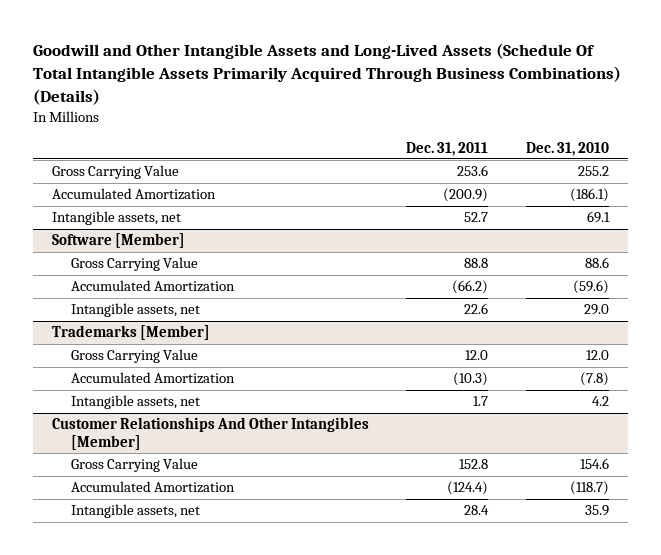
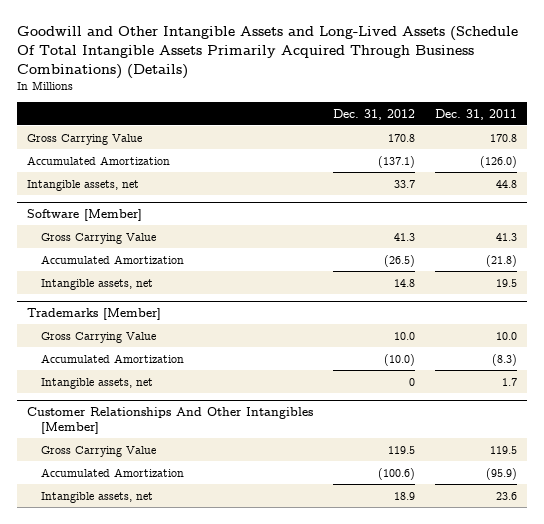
[526,141,610,156] Dec. 31, 2010 -> none
none -> [332,108,415,120] Dec. 31, 2012
[457,165,489,177] 253.6 -> [489,133,517,142] 170.8
[443,188,489,203] (200.9) -> [479,155,517,168] (126.0)
[464,212,489,223] 52.7 -> [495,179,517,188] 44.8
[464,258,489,269] 88.8 -> [495,232,517,241] 41.3
[452,280,489,295] (66.2) -> [485,254,517,267] (21.8)
[464,303,489,315] 22.6 -> [495,278,517,287] 19.5
[465,350,489,361] 12.0 -> [495,331,517,340] 10.0
[453,372,489,387] (10.3) -> [491,353,517,366] (8.3)
[459,459,489,470] 152.8 -> [489,445,517,454] 119.5
[447,481,489,496] (124.4) -> [485,467,517,480] (95.9)
[464,505,490,516] 28.4 -> [495,491,517,500] 23.6

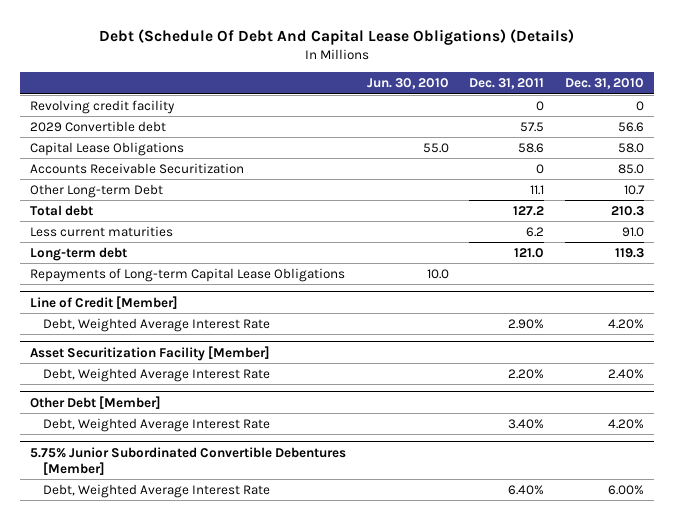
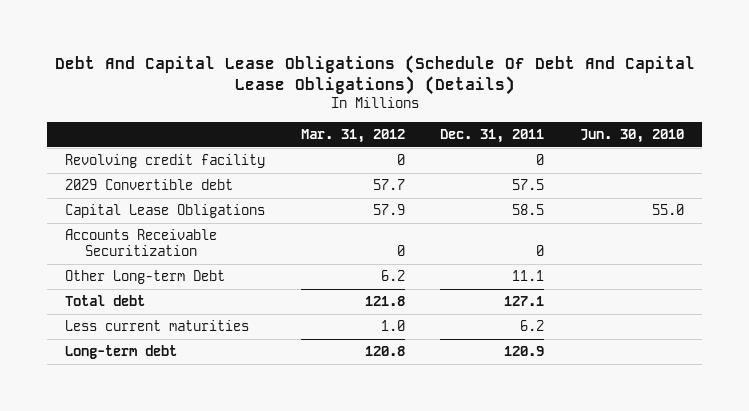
[98,28,574,45] Debt (Schedule Of Debt And Capital Lease Obligations) (Details) -> [54,54,695,95] Debt And Capital Lease Obligations (Schedule Of Debt And Capital Lease Obligations) (Details)
[564,78,644,90] Dec. 31, 2010 -> none
none -> [300,129,405,144] Mar. 31, 2012
[518,142,545,153] 58.6 -> [512,204,545,216] 58.5
[513,205,545,216] 127.2 -> [504,296,545,307] 127.1
[29,267,345,282] Repayments of Long-term Capital Lease Obligations -> none
[29,295,178,309] Line of Credit [Member] -> none
[42,317,270,332] Debt, Weighted Average Interest Rate -> none
[29,345,270,361] Asset Securitization Facility [Member] -> none
[42,367,270,382] Debt, Weighted Average Interest Rate -> none
[29,395,161,409] Other Debt [Member] -> none
[42,417,270,432] Debt, Weighted Average Interest Rate -> none
[29,446,346,475] 5.75% Junior Subordinated Convertible Debentures [Member] -> none
[42,483,270,498] Debt, Weighted Average Interest Rate -> none
[514,247,545,258] 121.0 -> [504,346,545,357] 120.9

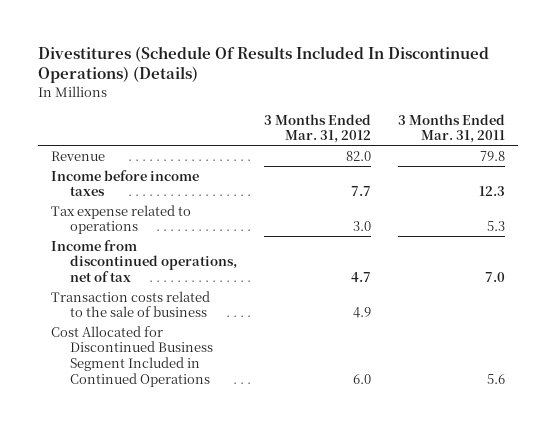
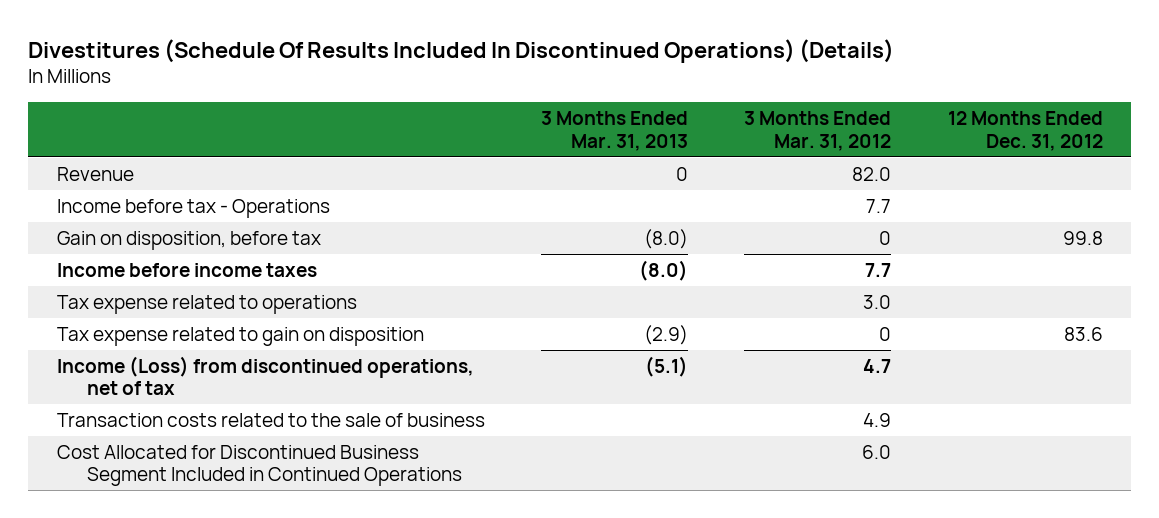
[397,113,505,144] 3 Months Ended Mar. 31, 2011 -> none
none -> [541,111,689,151] 3 Months Ended Mar. 31, 2013
none -> [947,111,1103,151] 12 Months Ended Dec. 31, 2012
none -> [56,198,330,218] Income before tax - Operations
none -> [56,230,321,250] Gain on disposition, before tax
none -> [56,326,424,346] Tax expense related to gain on disposition
[51,239,238,283] Income from discontinued operations, net of tax -> [56,355,474,396] Income (Loss) from discontinued operations, net of tax

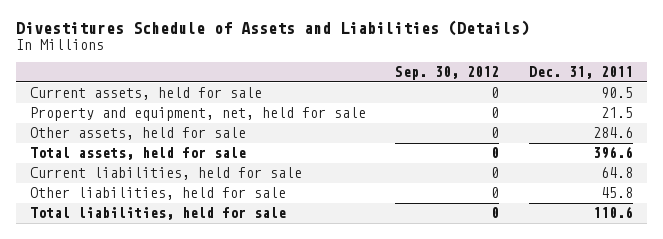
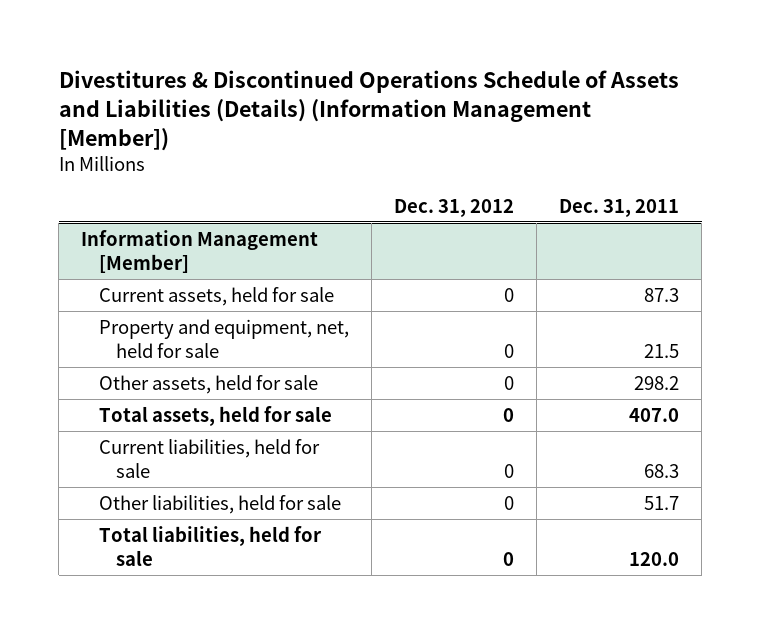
[15,19,529,36] Divestitures Schedule of Assets and Liabilities (Details) -> [58,69,679,151] Divestitures & Discontinued Operations Schedule of Assets and Liabilities (Details) (Information Management [Member])
[395,66,500,81] Sep. 30, 2012 -> none
none -> [393,198,514,217] Dec. 31, 2012
none -> [81,229,319,273] Information Management [Member]
[600,87,633,99] 90.5 -> [644,287,680,302] 87.3
[592,127,633,139] 284.6 -> [634,375,680,390] 298.2
[592,146,633,160] 396.6 -> [629,407,680,422] 407.0
[600,167,633,179] 64.8 -> [644,463,680,478] 68.3
[600,187,633,199] 45.8 -> [644,495,680,510] 51.7
[592,206,633,219] 110.6 -> [629,551,680,566] 120.0

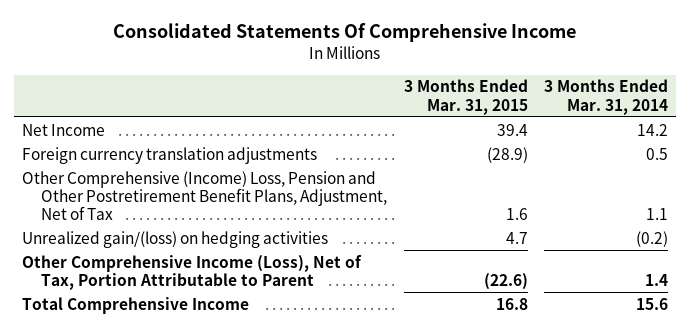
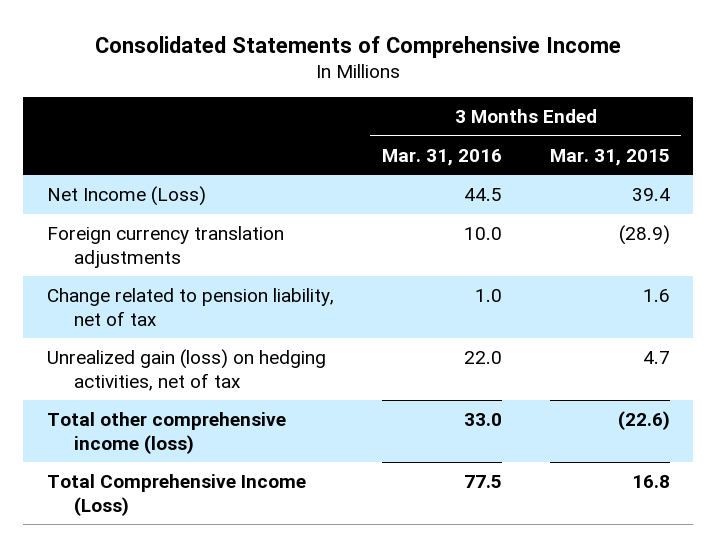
[113,23,577,43] Consolidated Statements Of Comprehensive Income -> [95,35,622,58] Consolidated Statements of Comprehensive Income
[543,79,668,115] 3 Months Ended Mar. 31, 2014 -> none
none -> [381,148,502,166] Mar. 31, 2016
[22,123,106,136] Net Income -> [46,186,206,207] Net Income (Loss)
[22,170,388,221] Other Comprehensive (Income) Loss, Pension and Other Postretirement Benefit Plans, Adjustment, Net of Tax -> none
none -> [46,288,334,326] Change related to pension liability, net of tax
[22,230,329,248] Unrealized gain/(loss) on hedging activities -> [46,349,326,391] Unrealized gain (loss) on hedging activities, net of tax
[22,254,363,290] Other Comprehensive Income (Loss), Net of Tax, Portion Attributable to Parent -> [46,412,286,454] Total other comprehensive income (loss)
[22,296,250,314] Total Comprehensive Income -> [46,474,306,516] Total Comprehensive Income (Loss)

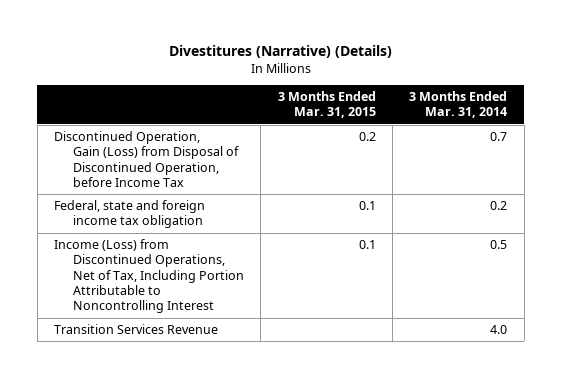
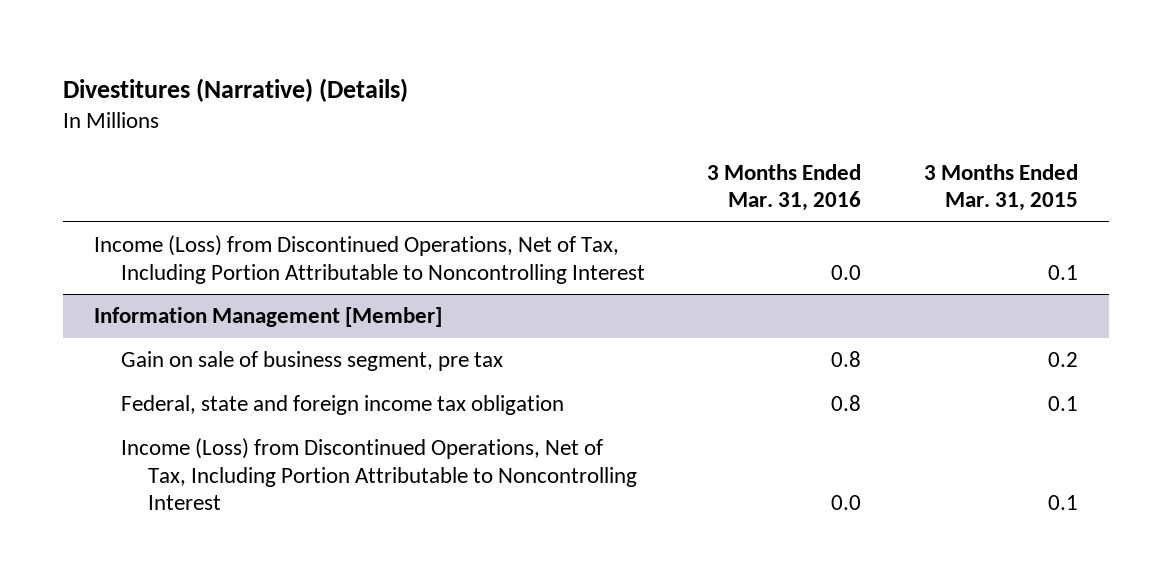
[409,91,508,119] 3 Months Ended Mar. 31, 2014 -> none
none -> [707,163,862,212] 3 Months Ended Mar. 31, 2016
none -> [94,235,646,284] Income (Loss) from Discontinued Operations, Net of Tax, Including Portion Attributable to Noncontrolling Interest
none -> [94,307,443,328] Information Management [Member]
[54,131,239,188] Discontinued Operation, Gain (Loss) from Disposal of Discontinued Operation, before Income Tax -> [121,351,504,372] Gain on sale of business segment, pre tax
[54,324,219,335] Transition Services Revenue -> none

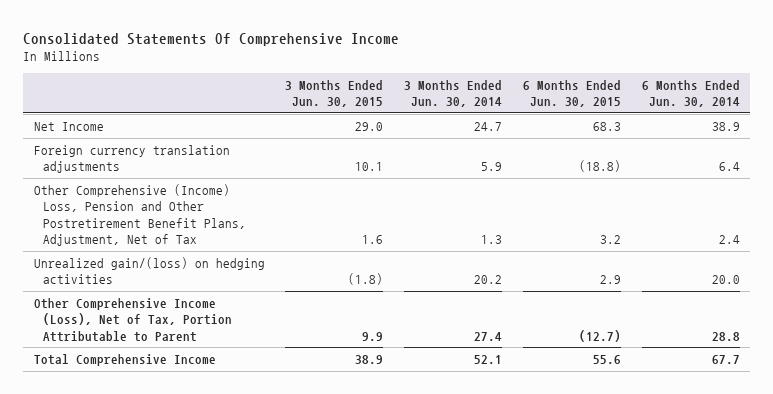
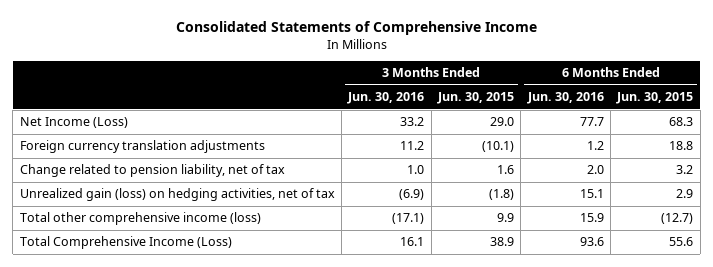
[23,33,400,47] Consolidated Statements Of Comprehensive Income -> [175,20,537,35] Consolidated Statements of Comprehensive Income
[404,79,503,107] 3 Months Ended Jun. 30, 2014 -> none
[641,79,740,107] 6 Months Ended Jun. 30, 2014 -> none
none -> [347,92,425,105] Jun. 30, 2016
none -> [526,92,604,105] Jun. 30, 2016
[33,121,104,131] Net Income -> [19,117,128,129] Net Income (Loss)
[355,162,384,172] 10.1 -> [482,141,515,153] (10.1)
[578,160,621,173] (18.8) -> [669,141,694,151] 18.8
[33,183,247,246] Other Comprehensive (Income) Loss, Pension and Other Postretirement Benefit Plans, Adjustment, Net of Tax -> [19,164,285,178] Change related to pension liability, net of tax
[33,256,265,285] Unrealized gain/(loss) on hedging activities -> [19,188,335,202] Unrealized gain (loss) on hedging activities, net of tax
[33,297,233,342] Other Comprehensive Income (Loss), Net of Tax, Portion Attributable to Parent -> [19,212,261,226] Total other comprehensive income (loss)
[33,353,216,366] Total Comprehensive Income -> [19,236,232,250] Total Comprehensive Income (Loss)

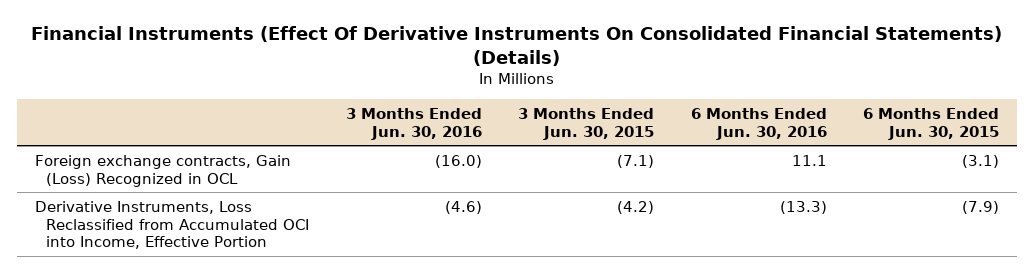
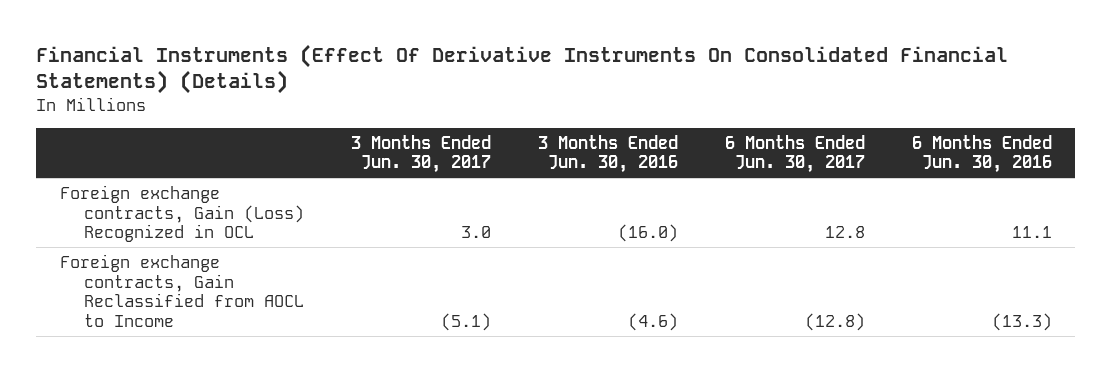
[518,107,655,140] 3 Months Ended Jun. 30, 2015 -> none
[863,107,1000,140] 6 Months Ended Jun. 30, 2015 -> none
none -> [351,134,492,174] 3 Months Ended Jun. 30, 2017
none -> [724,134,865,174] 6 Months Ended Jun. 30, 2017
[35,200,310,250] Derivative Instruments, Loss Reclassified from Accumulated OCI into Income, Effective Portion -> [59,253,305,328] Foreign exchange contracts, Gain Reclassified from AOCL to Income

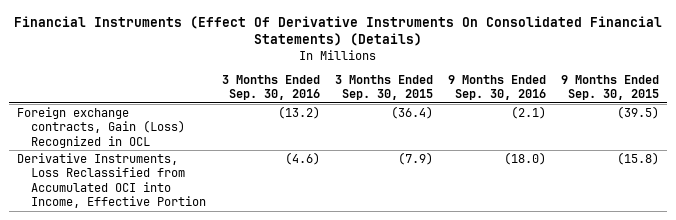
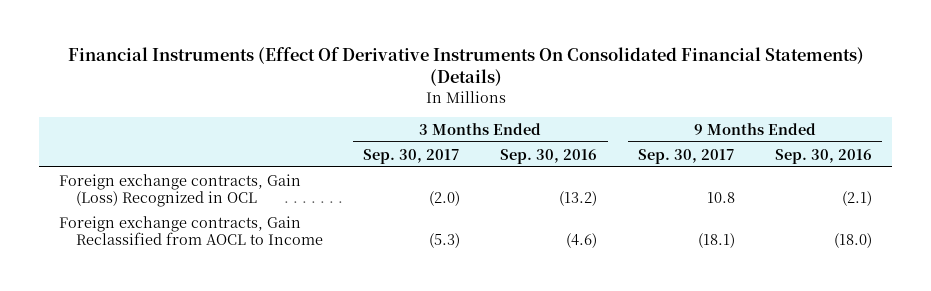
[334,74,433,101] 3 Months Ended Sep. 30, 2015 -> none
[561,74,660,101] 9 Months Ended Sep. 30, 2015 -> none
none -> [363,148,461,164] Sep. 30, 2017
none -> [637,148,735,164] Sep. 30, 2017
[16,153,207,208] Derivative Instruments, Loss Reclassified from Accumulated OCI into Income, Effective Portion -> [59,215,323,245] Foreign exchange contracts, Gain Reclassified from AOCL to Income

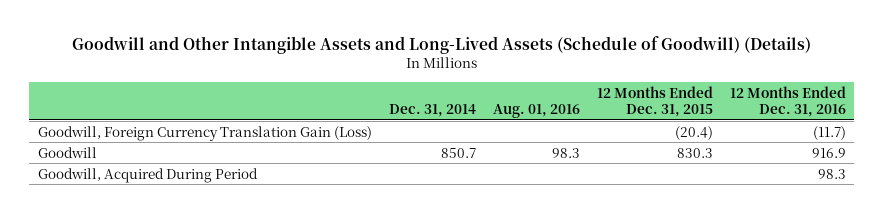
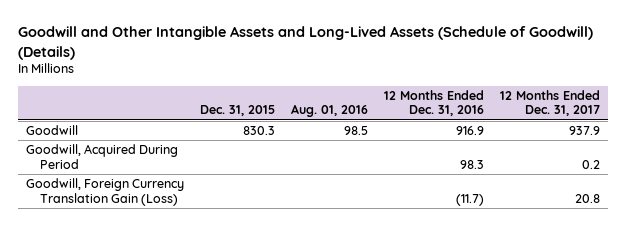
[388,103,476,117] Dec. 31, 2014 -> none
[596,85,713,117] 12 Months Ended Dec. 31, 2015 -> none
none -> [199,105,275,117] Dec. 31, 2015
none -> [500,89,601,117] 12 Months Ended Dec. 31, 2017
[551,147,580,158] 98.3 -> [343,126,368,136] 98.5
[37,125,372,141] Goodwill, Foreign Currency Translation Gain (Loss) -> [25,178,184,206] Goodwill, Foreign Currency Translation Gain (Loss)

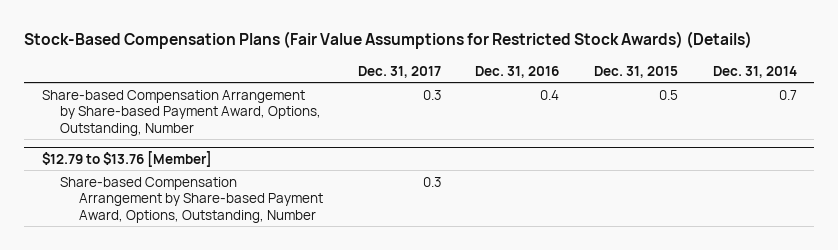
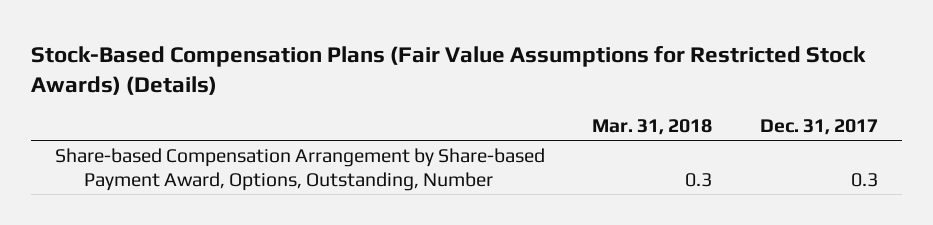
[475,65,560,78] Dec. 31, 2016 -> none
[594,65,679,78] Dec. 31, 2015 -> none
[712,65,797,78] Dec. 31, 2014 -> none
none -> [592,119,713,136] Mar. 31, 2018
[41,150,212,167] $12.79 to $13.76 [Member] -> none
[60,176,324,223] Share-based Compensation Arrangement by Share-based Payment Award, Options, Outstanding, Number -> none

